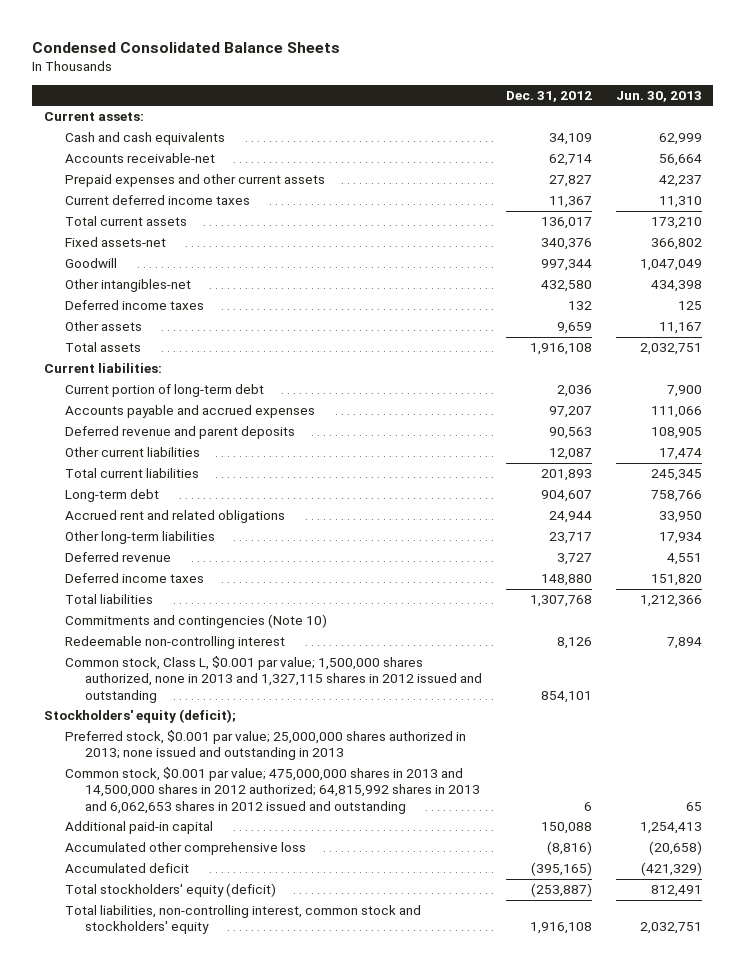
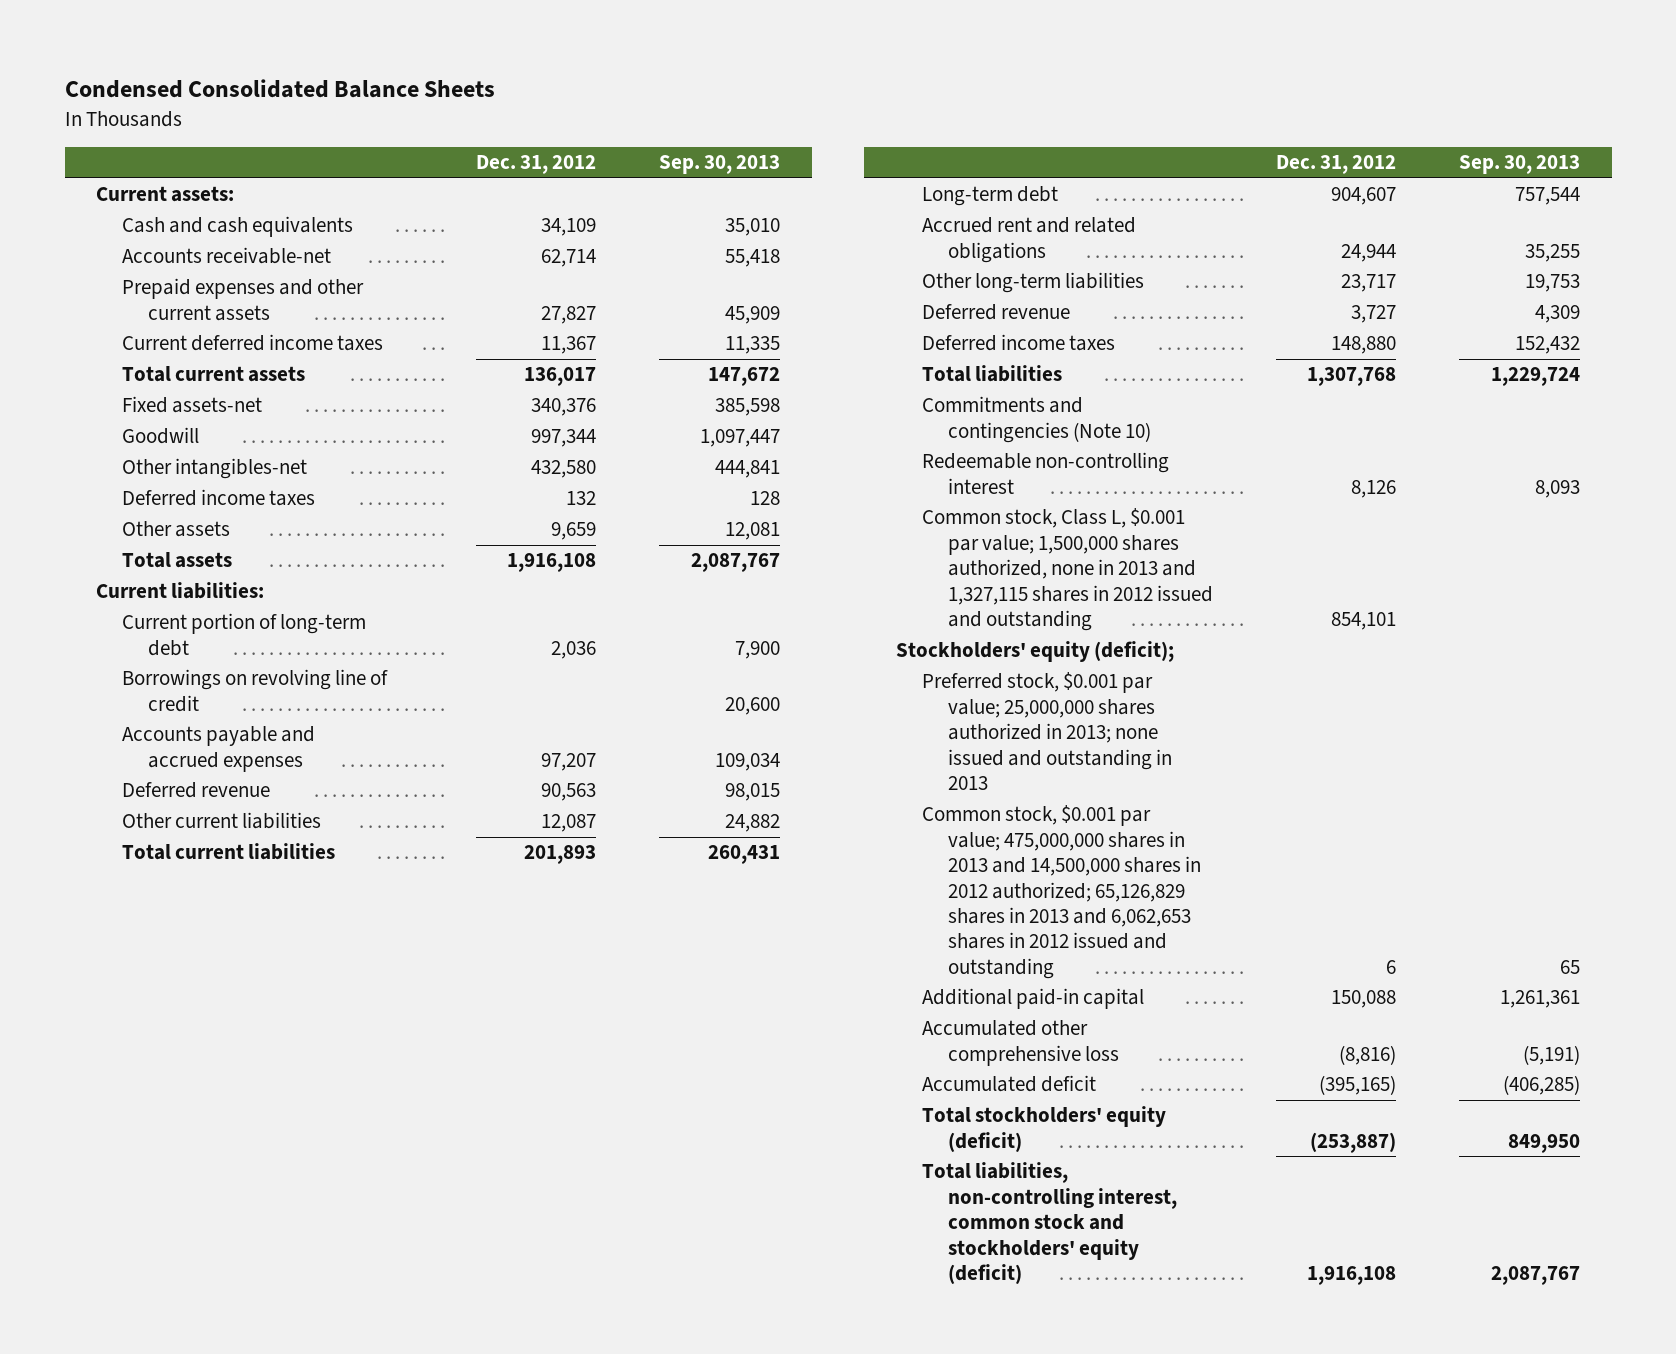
[615,90,702,102] Jun. 30, 2013 -> none
none -> [659,155,781,175] Sep. 30, 2013
none -> [122,669,389,712] Borrowings on revolving line of credit
[64,426,295,440] Deferred revenue and parent deposits -> [122,782,271,799] Deferred revenue
[64,767,481,814] Common stock, $0.001 par value; 475,000,000 shares in 2013 and 14,500,000 shares in 2012 authorized; 64,815,992 shares in 2013 and 6,062,653 shares in 2012 issued and outstanding -> [921,805,1201,979] Common stock, $0.001 par value; 475,000,000 shares in 2013 and 14,500,000 shares in 2012 authorized; 65,126,829 shares in 2013 and 6,062,653 shares in 2012 issued and outstanding
[64,905,421,935] Total liabilities, non-controlling interest, common stock and stockholders' equity -> [921,1162,1177,1285] Total liabilities, non-controlling interest, common stock and stockholders' equity (deficit)

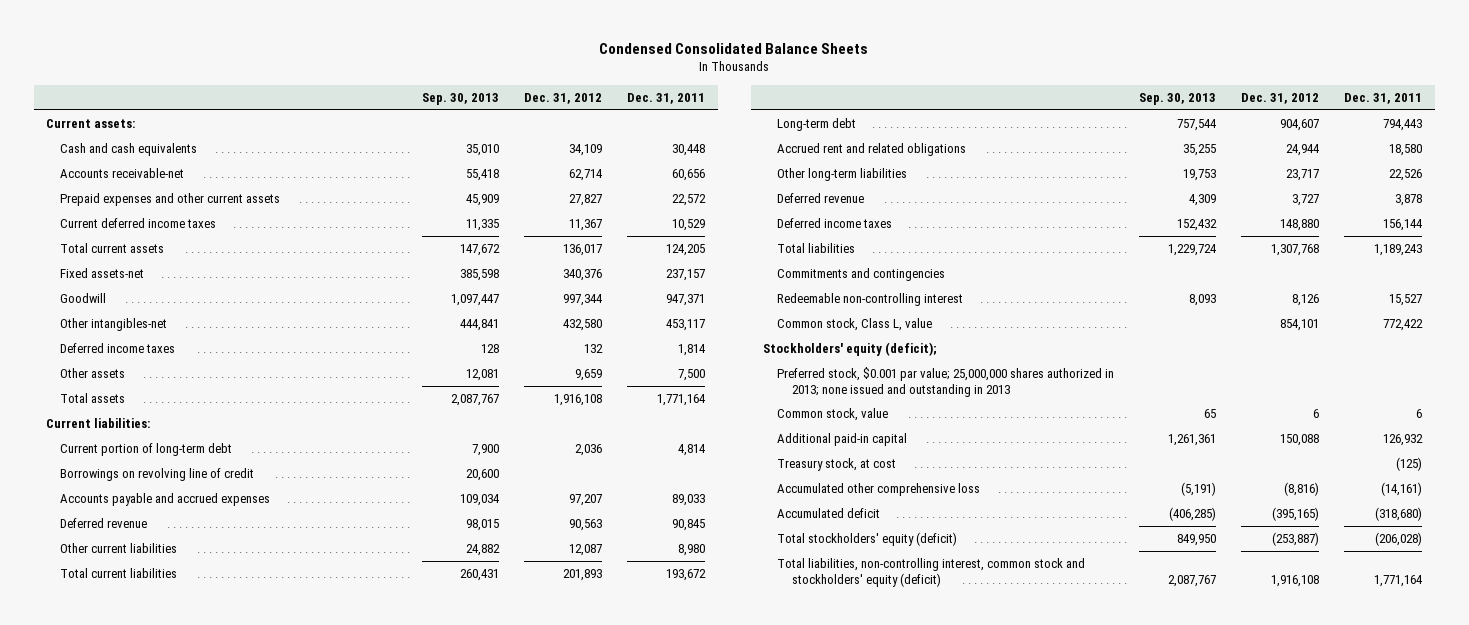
none -> [627,92,706,104] Dec. 31, 2011
[921,396,1151,443] Commitments and contingencies (Note 10) -> [777,268,946,282] Commitments and contingencies
[921,508,1213,632] Common stock, Class L, $0.001 par value; 1,500,000 shares authorized, none in 2013 and 1,327,115 shares in 2012 issued and outstanding -> [777,318,933,332] Common stock, Class L, value
[921,805,1201,979] Common stock, $0.001 par value; 475,000,000 shares in 2013 and 14,500,000 shares in 2012 authorized; 65,126,829 shares in 2013 and 6,062,653 shares in 2012 issued and outstanding -> [777,408,889,422] Common stock, value
none -> [777,458,897,472] Treasury stock, at cost

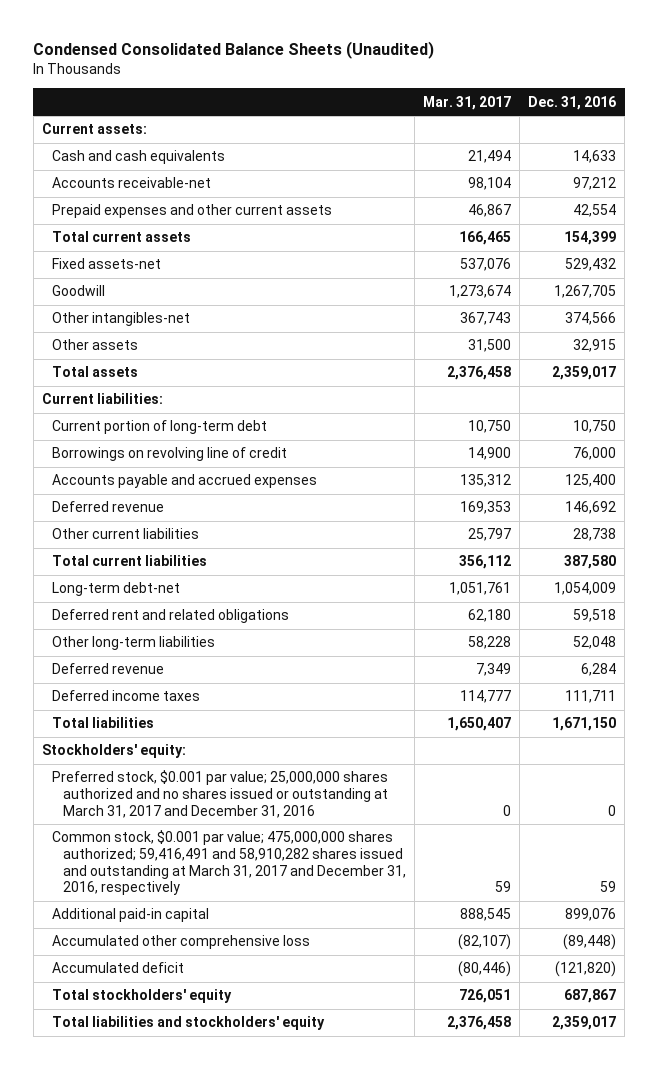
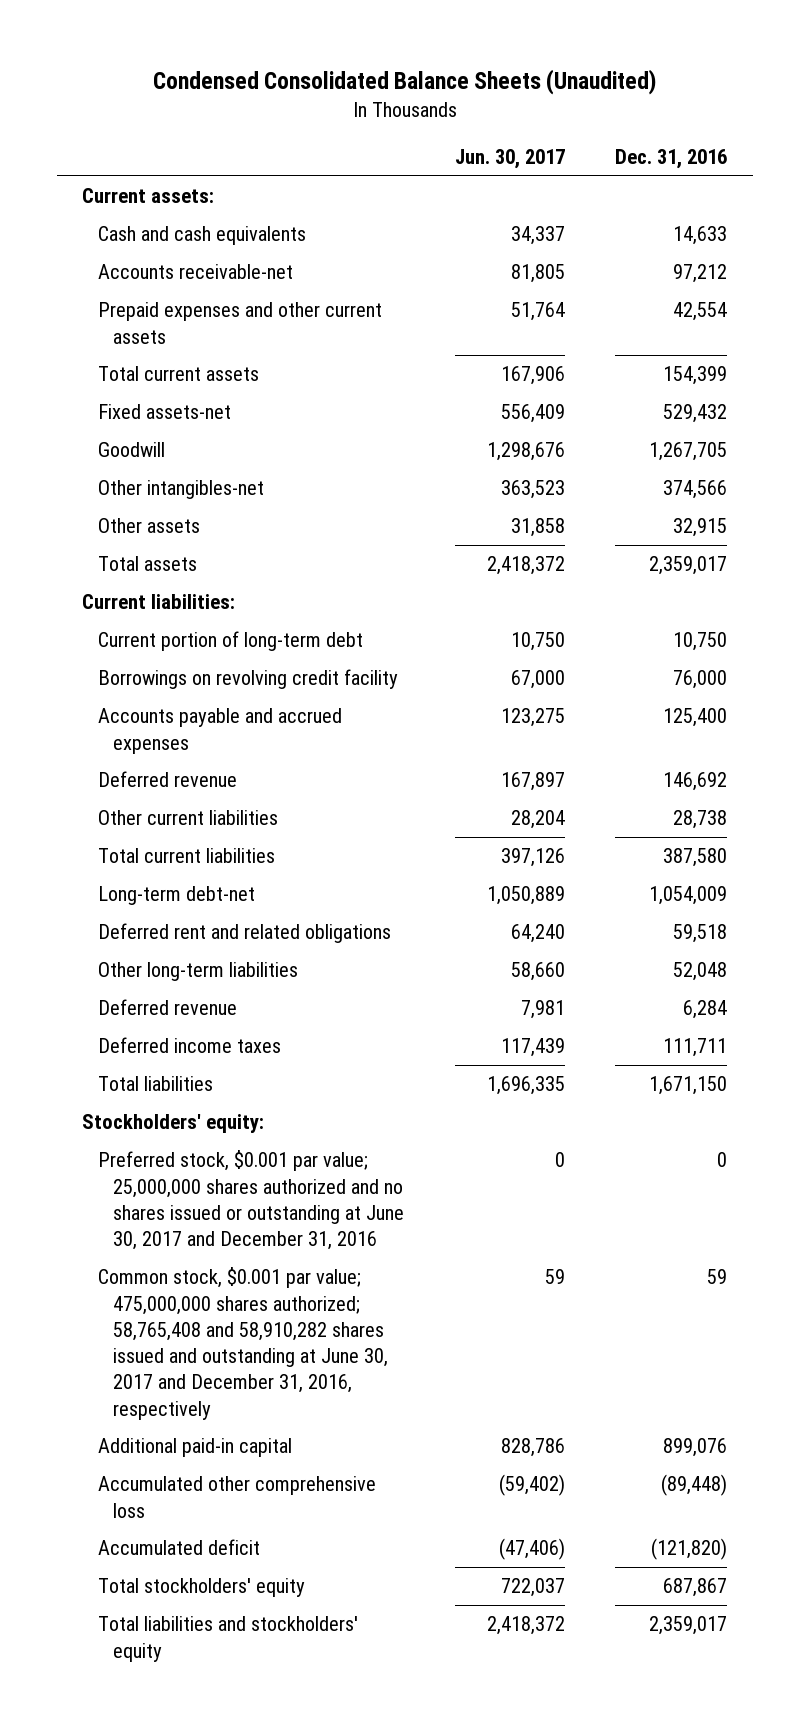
[423,95,512,110] Mar. 31, 2017 -> none
none -> [454,148,565,169] Jun. 30, 2017
[52,447,288,462] Borrowings on revolving line of credit -> [97,669,398,690] Borrowings on revolving credit facility
[52,770,389,818] Preferred stock, $0.001 par value; 25,000,000 shares authorized and no shares issued or outstanding at March 31, 2017 and December 31, 2016 -> [97,1150,405,1251] Preferred stock, $0.001 par value; 25,000,000 shares authorized and no shares issued or outstanding at June 30, 2017 and December 31, 2016
[52,830,406,896] Common stock, $0.001 par value; 475,000,000 shares authorized; 59,416,491 and 58,910,282 shares issued and outstanding at March 31, 2017 and December 31, 2016, respectively -> [97,1267,389,1420] Common stock, $0.001 par value; 475,000,000 shares authorized; 58,765,408 and 58,910,282 shares issued and outstanding at June 30, 2017 and December 31, 2016, respectively

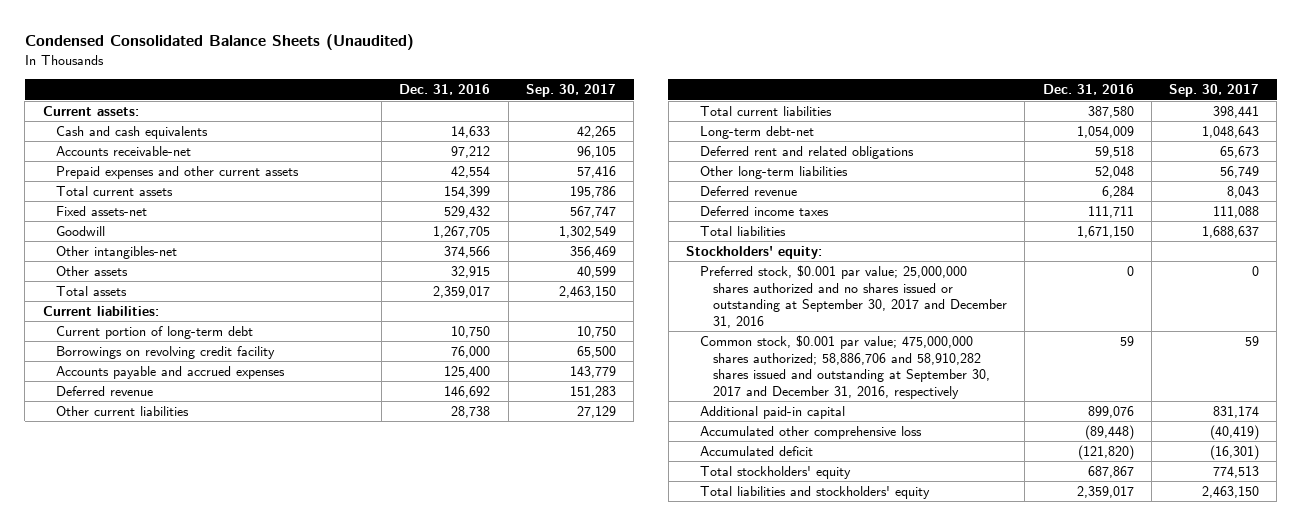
[454,148,565,169] Jun. 30, 2017 -> none
none -> [525,84,616,98] Sep. 30, 2017
[97,1150,405,1251] Preferred stock, $0.001 par value; 25,000,000 shares authorized and no shares issued or outstanding at June 30, 2017 and December 31, 2016 -> [699,265,1008,328] Preferred stock, $0.001 par value; 25,000,000 shares authorized and no shares issued or outstanding at September 30, 2017 and December 31, 2016
[97,1267,389,1420] Common stock, $0.001 par value; 475,000,000 shares authorized; 58,765,408 and 58,910,282 shares issued and outstanding at June 30, 2017 and December 31, 2016, respectively -> [699,335,991,399] Common stock, $0.001 par value; 475,000,000 shares authorized; 58,886,706 and 58,910,282 shares issued and outstanding at September 30, 2017 and December 31, 2016, respectively

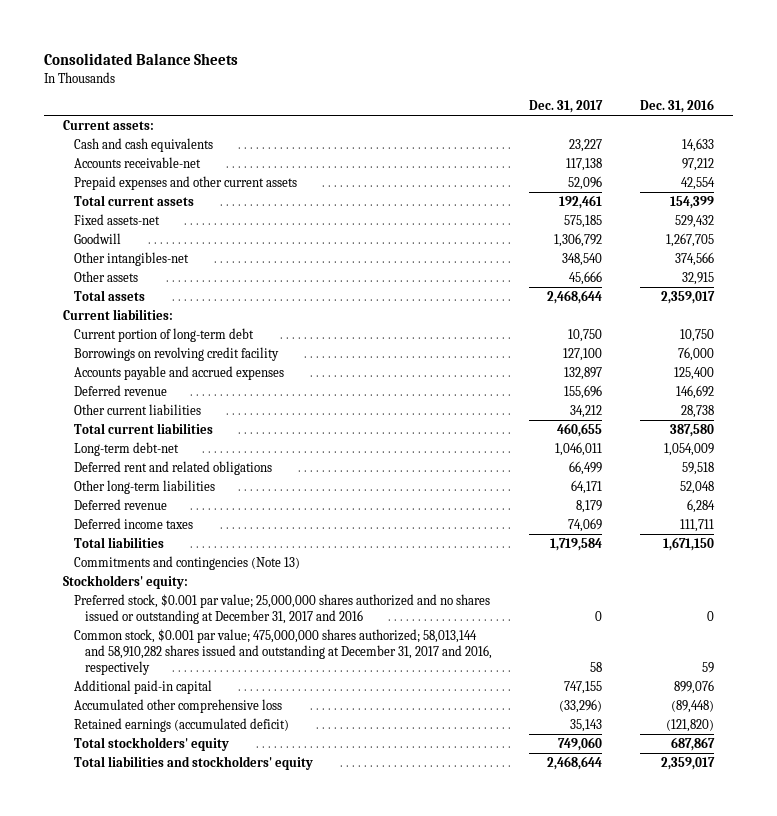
[24,34,414,51] Condensed Consolidated Balance Sheets (Unaudited) -> [44,52,239,65] Consolidated Balance Sheets
[525,84,616,98] Sep. 30, 2017 -> none
none -> [529,100,604,114] Dec. 31, 2017
none -> [73,556,300,571] Commitments and contingencies (Note 13)
[699,265,1008,328] Preferred stock, $0.001 par value; 25,000,000 shares authorized and no shares issued or outstanding at September 30, 2017 and December 31, 2016 -> [73,594,490,624] Preferred stock, $0.001 par value; 25,000,000 shares authorized and no shares issued or outstanding at December 31, 2017 and 2016
[699,335,991,399] Common stock, $0.001 par value; 475,000,000 shares authorized; 58,886,706 and 58,910,282 shares issued and outstanding at September 30, 2017 and December 31, 2016, respectively -> [73,629,492,675] Common stock, $0.001 par value; 475,000,000 shares authorized; 58,013,144 and 58,910,282 shares issued and outstanding at December 31, 2017 and 2016, respectively
[699,446,813,457] Accumulated deficit -> [73,718,289,733] Retained earnings (accumulated deficit)

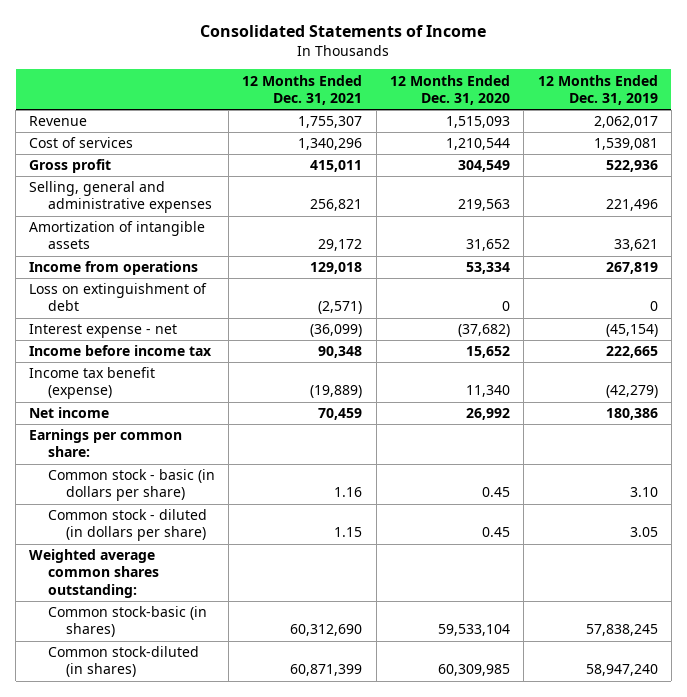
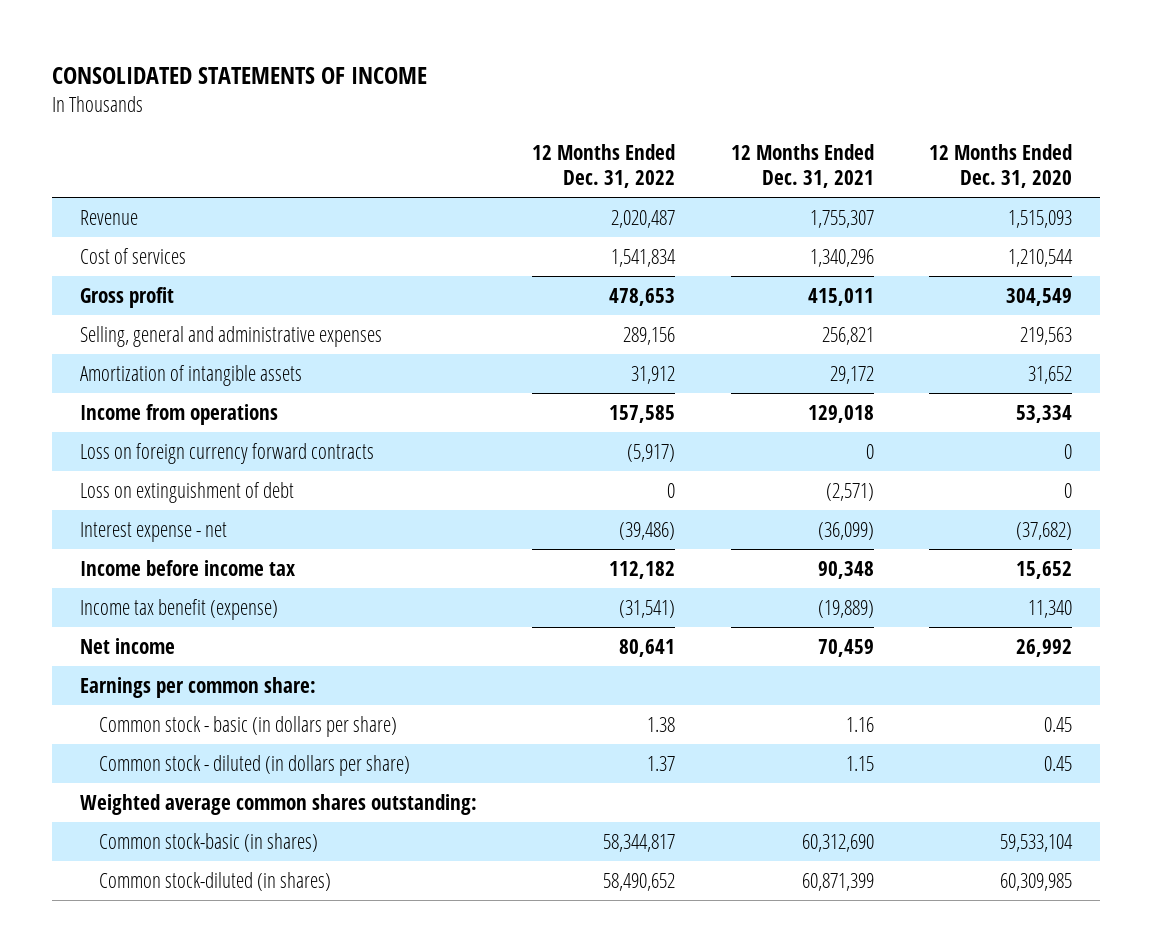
[200,24,487,37] Consolidated Statements of Income -> [52,67,428,85] CONSOLIDATED STATEMENTS OF INCOME
[537,74,658,105] 12 Months Ended Dec. 31, 2019 -> none
none -> [532,143,676,189] 12 Months Ended Dec. 31, 2022
none -> [79,442,374,464] Loss on foreign currency forward contracts

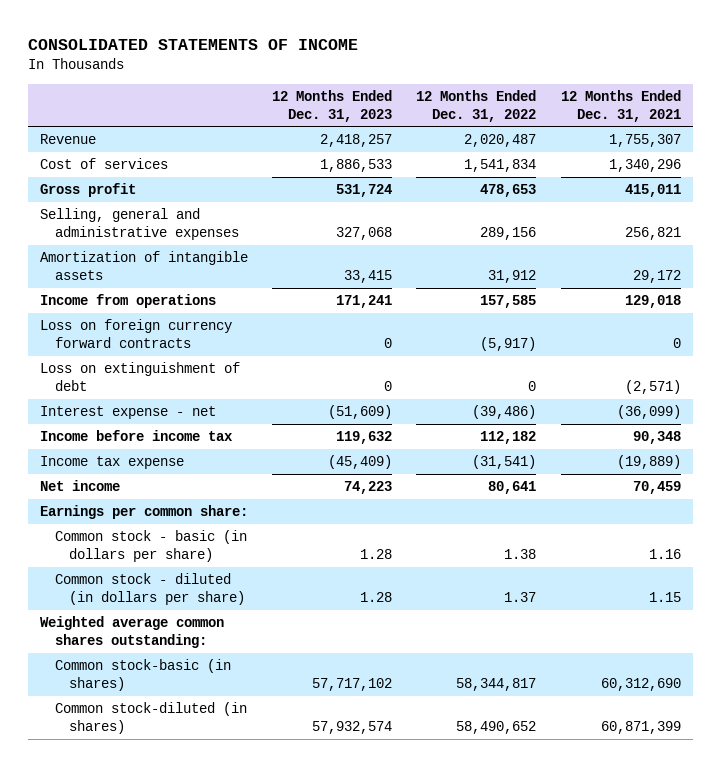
[929,143,1073,189] 12 Months Ended Dec. 31, 2020 -> none
none -> [272,89,393,122] 12 Months Ended Dec. 31, 2023
[79,598,278,620] Income tax benefit (expense) -> [40,456,185,470] Income tax expense

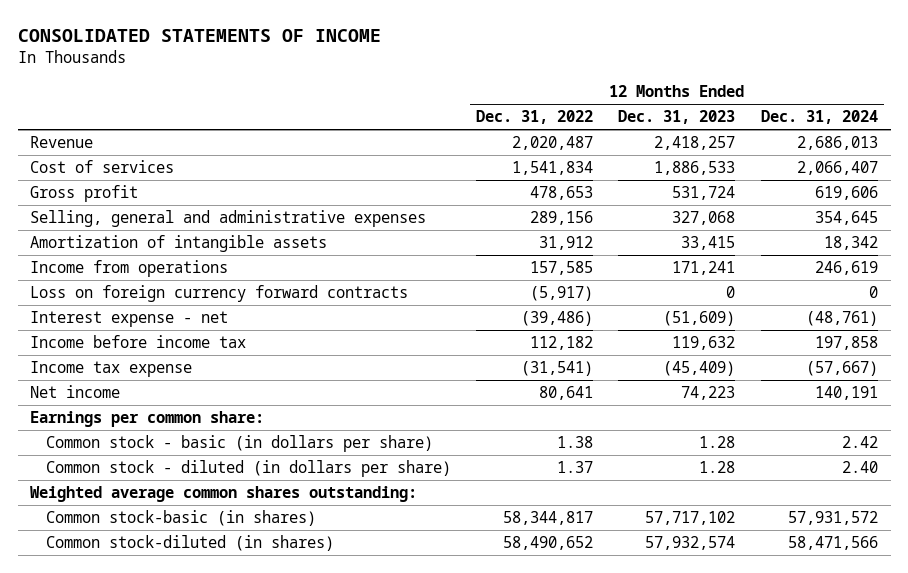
[560,89,681,122] 12 Months Ended Dec. 31, 2021 -> none
none -> [760,110,878,125] Dec. 31, 2024
[40,362,241,392] Loss on extinguishment of debt -> none

